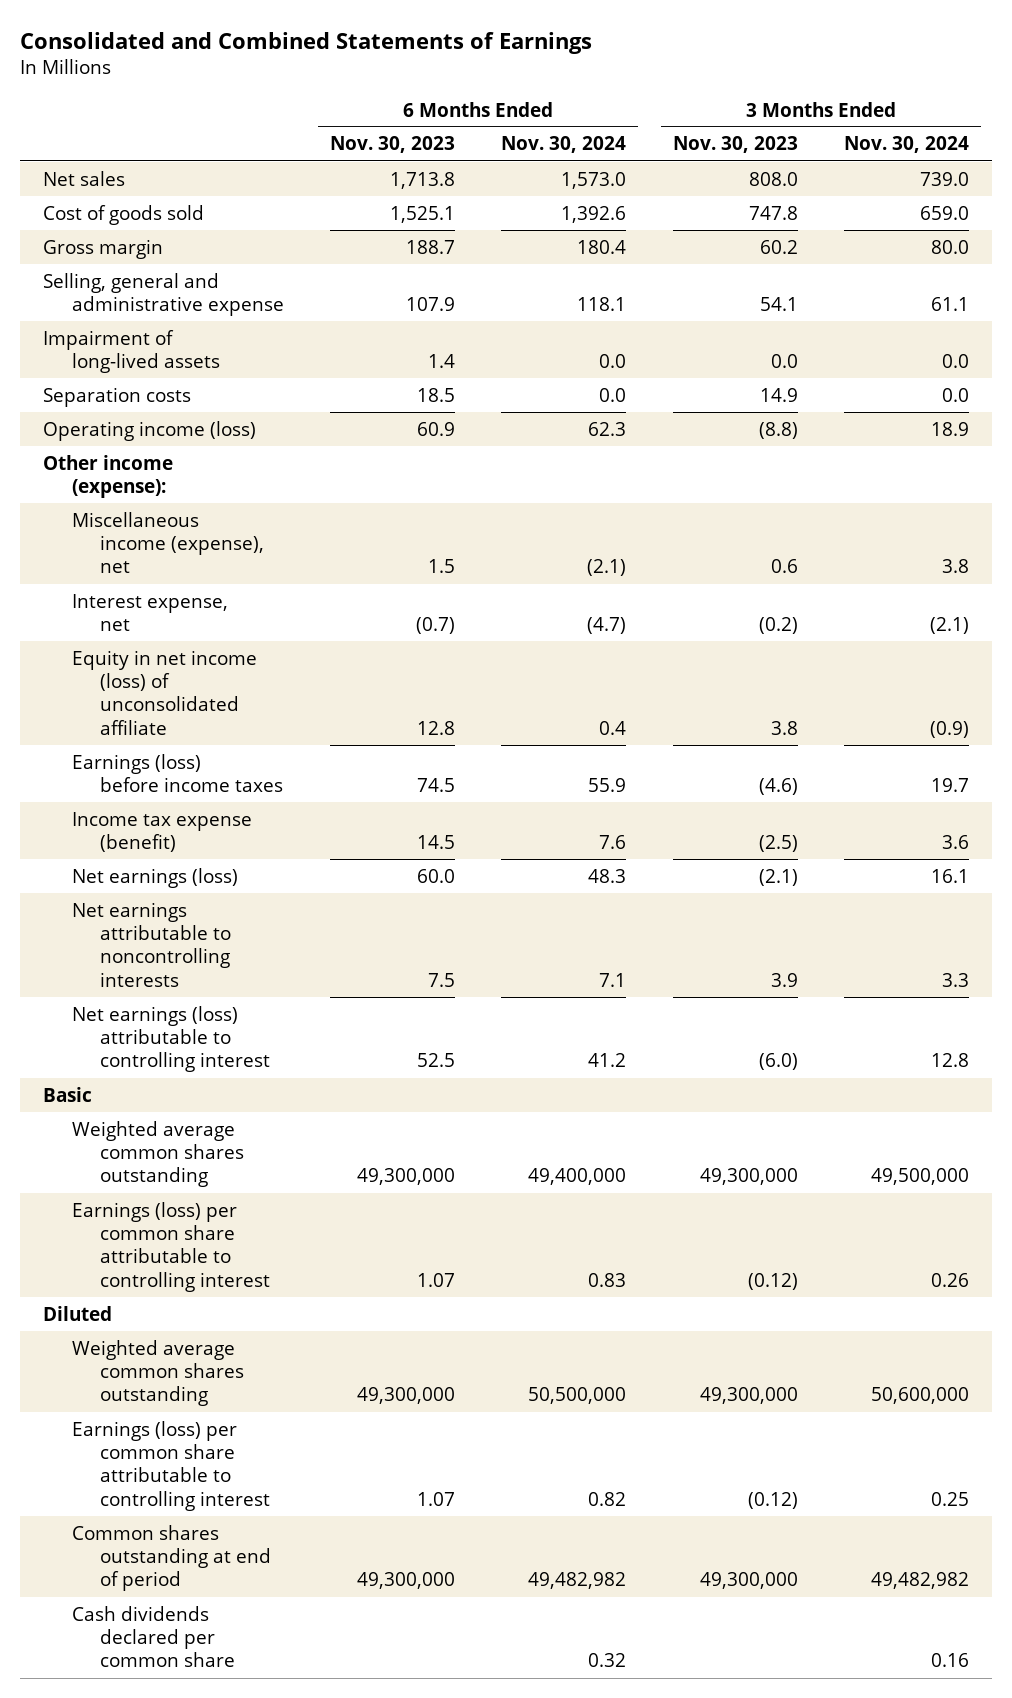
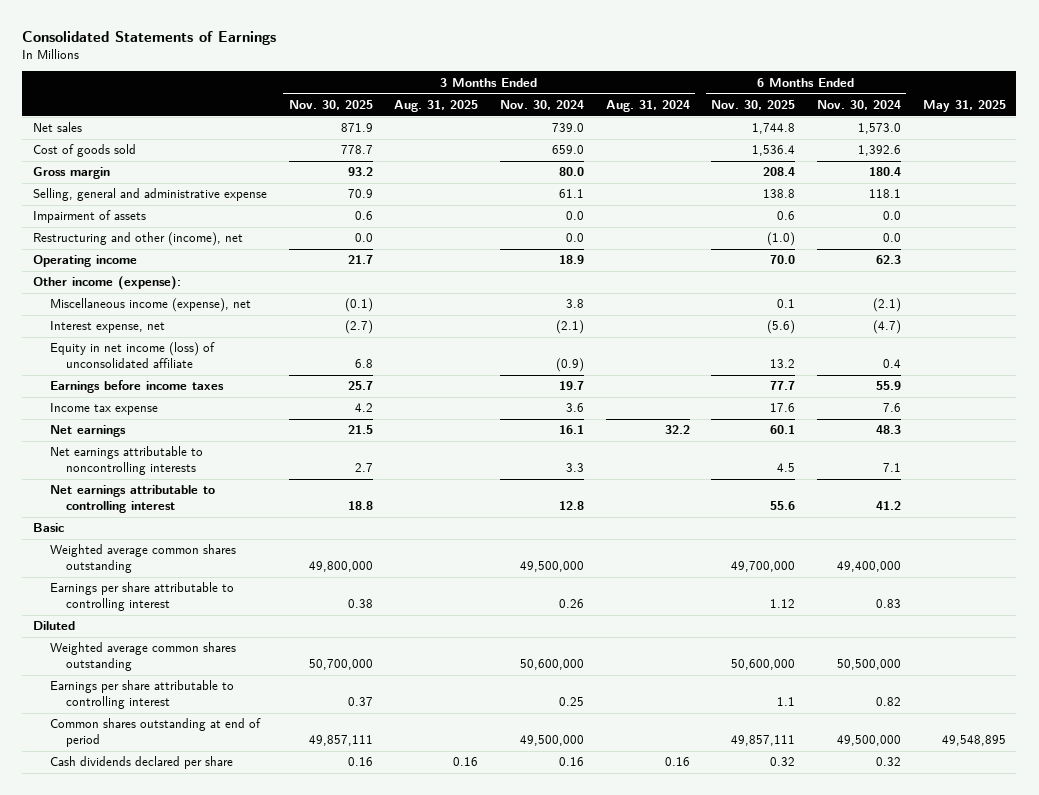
[19,31,592,54] Consolidated and Combined Statements of Earnings -> [22,30,277,45] Consolidated Statements of Earnings
[329,136,455,154] Nov. 30, 2023 -> none
[672,136,798,154] Nov. 30, 2023 -> none
none -> [288,99,373,110] Nov. 30, 2025
none -> [394,99,479,112] Aug. 31, 2025
none -> [605,99,690,112] Aug. 31, 2024
none -> [711,99,796,110] Nov. 30, 2025
none -> [922,99,1006,112] May 31, 2025
[42,386,191,407] Separation costs -> none
[42,329,220,374] Impairment of long-lived assets -> [33,210,147,224] Impairment of assets
none -> [33,232,244,247] Restructuring and other (income), net
[42,420,256,441] Operating income (loss) -> [33,255,138,268] Operating income
[71,753,284,793] Earnings (loss) before income taxes -> [49,380,224,394] Earnings before income taxes
[71,811,252,853] Income tax expense (benefit) -> [49,403,158,416] Income tax expense
[71,867,238,888] Net earnings (loss) -> [49,425,126,438] Net earnings
[71,1005,271,1073] Net earnings (loss) attributable to controlling interest -> [49,485,215,514] Net earnings attributable to controlling interest
[71,1201,271,1292] Earnings (loss) per common share attributable to controlling interest -> [49,582,234,612] Earnings per share attributable to controlling interest
[71,1420,271,1511] Earnings (loss) per common share attributable to controlling interest -> [49,680,234,710] Earnings per share attributable to controlling interest
[528,1572,627,1590] 49,482,982 -> [837,735,902,747] 49,500,000
[871,1572,970,1590] 49,482,982 -> [520,735,585,747] 49,500,000
[71,1605,236,1668] Cash dividends declared per common share -> [49,756,233,770] Cash dividends declared per share

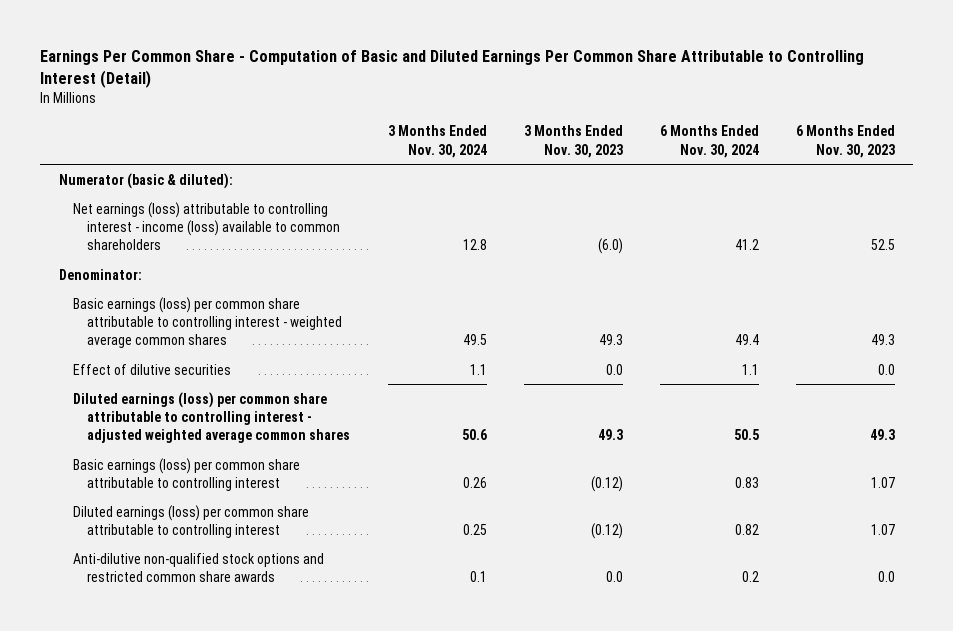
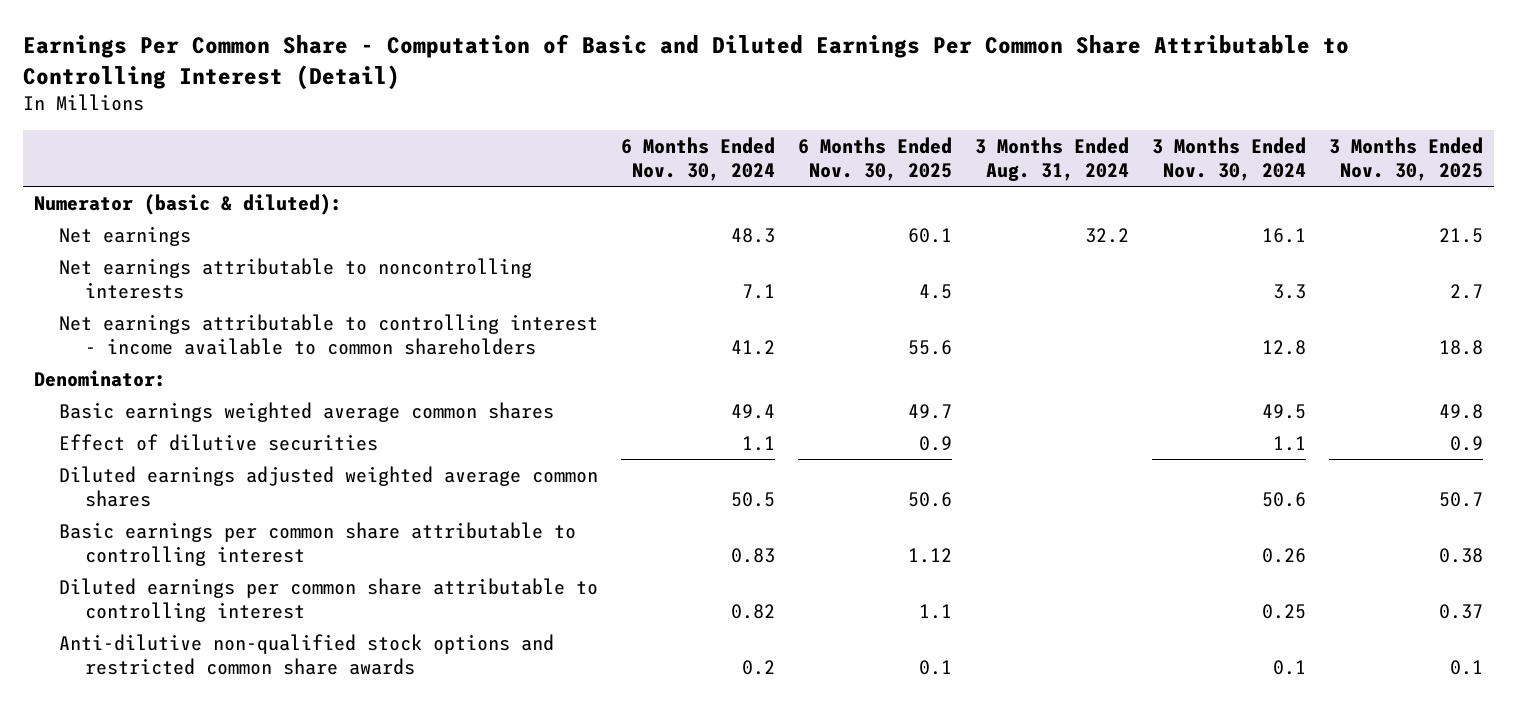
[523,125,623,158] 3 Months Ended Nov. 30, 2023 -> none
[795,125,895,158] 6 Months Ended Nov. 30, 2023 -> none
none -> [798,136,953,182] 6 Months Ended Nov. 30, 2025
none -> [974,136,1129,182] 3 Months Ended Aug. 31, 2024
none -> [1328,136,1483,182] 3 Months Ended Nov. 30, 2025
none -> [59,225,192,246] Net earnings
none -> [59,257,533,300] Net earnings attributable to noncontrolling interests
[72,201,341,251] Net earnings (loss) attributable to controlling interest - income (loss) available to common shareholders -> [59,313,599,356] Net earnings attributable to controlling interest - income available to common shareholders
[72,296,343,349] Basic earnings (loss) per common share attributable to controlling interest - weighted average common shares -> [59,401,555,422] Basic earnings weighted average common shares
[72,391,351,444] Diluted earnings (loss) per common share attributable to controlling interest - adjusted weighted average common shares -> [59,465,599,508] Diluted earnings adjusted weighted average common shares
[72,457,300,491] Basic earnings (loss) per common share attributable to controlling interest -> [59,521,577,567] Basic earnings per common share attributable to controlling interest
[72,504,309,538] Diluted earnings (loss) per common share attributable to controlling interest -> [59,577,599,623] Diluted earnings per common share attributable to controlling interest

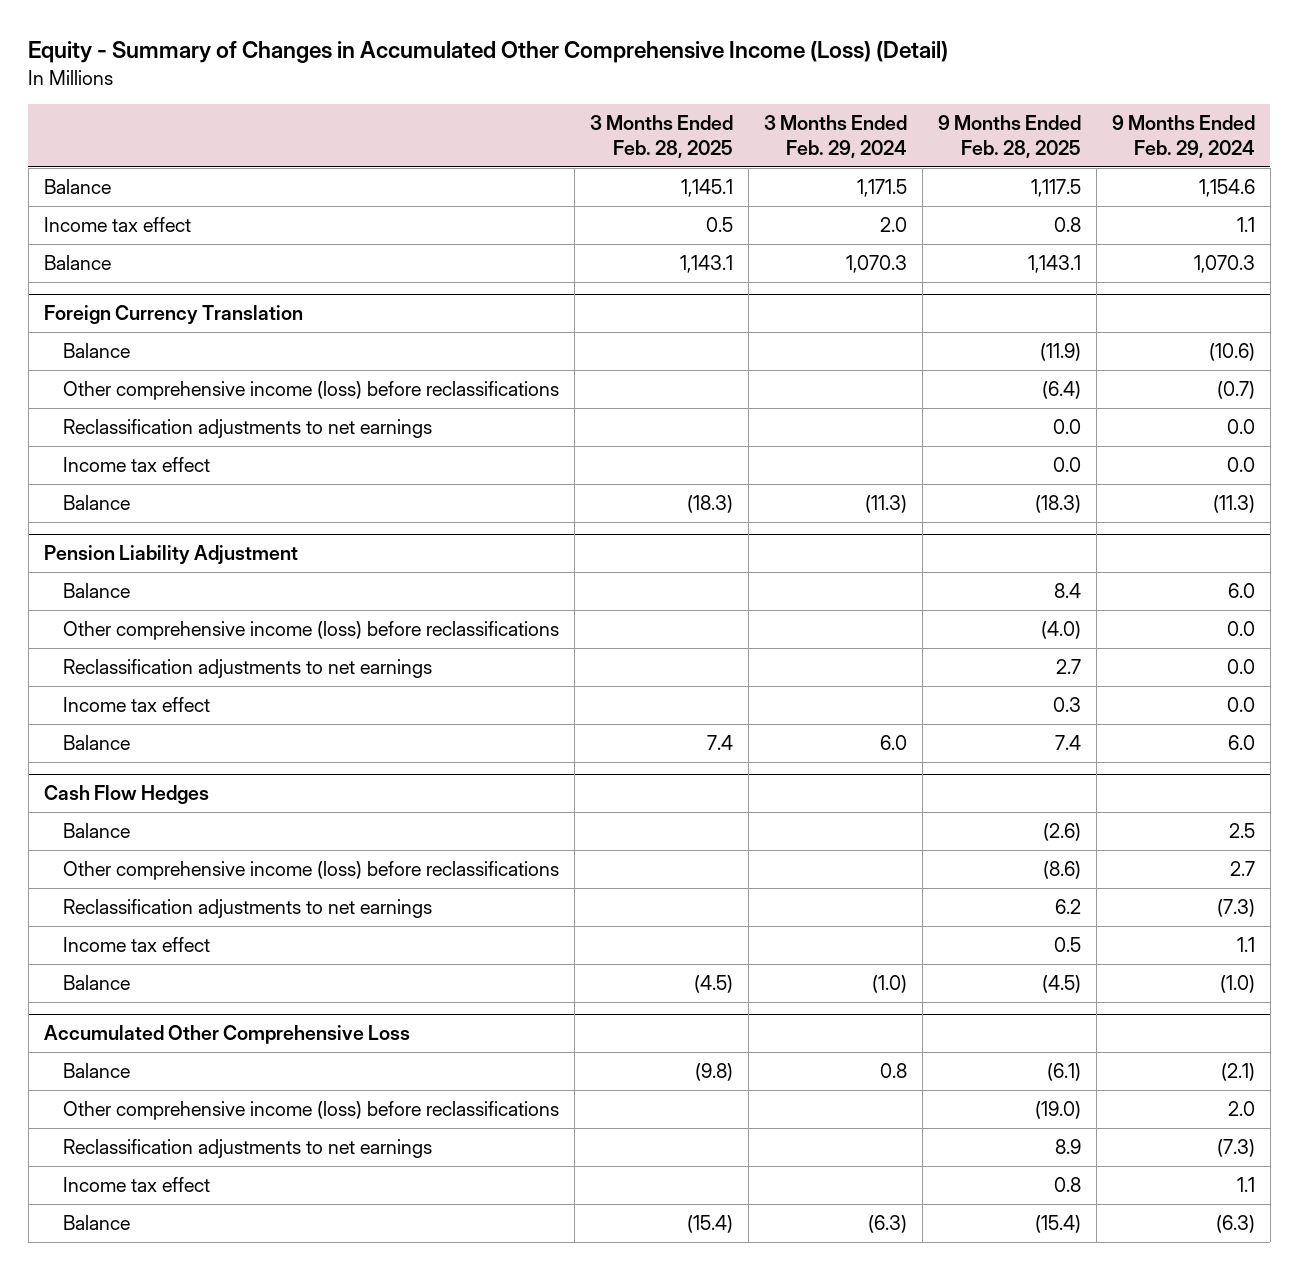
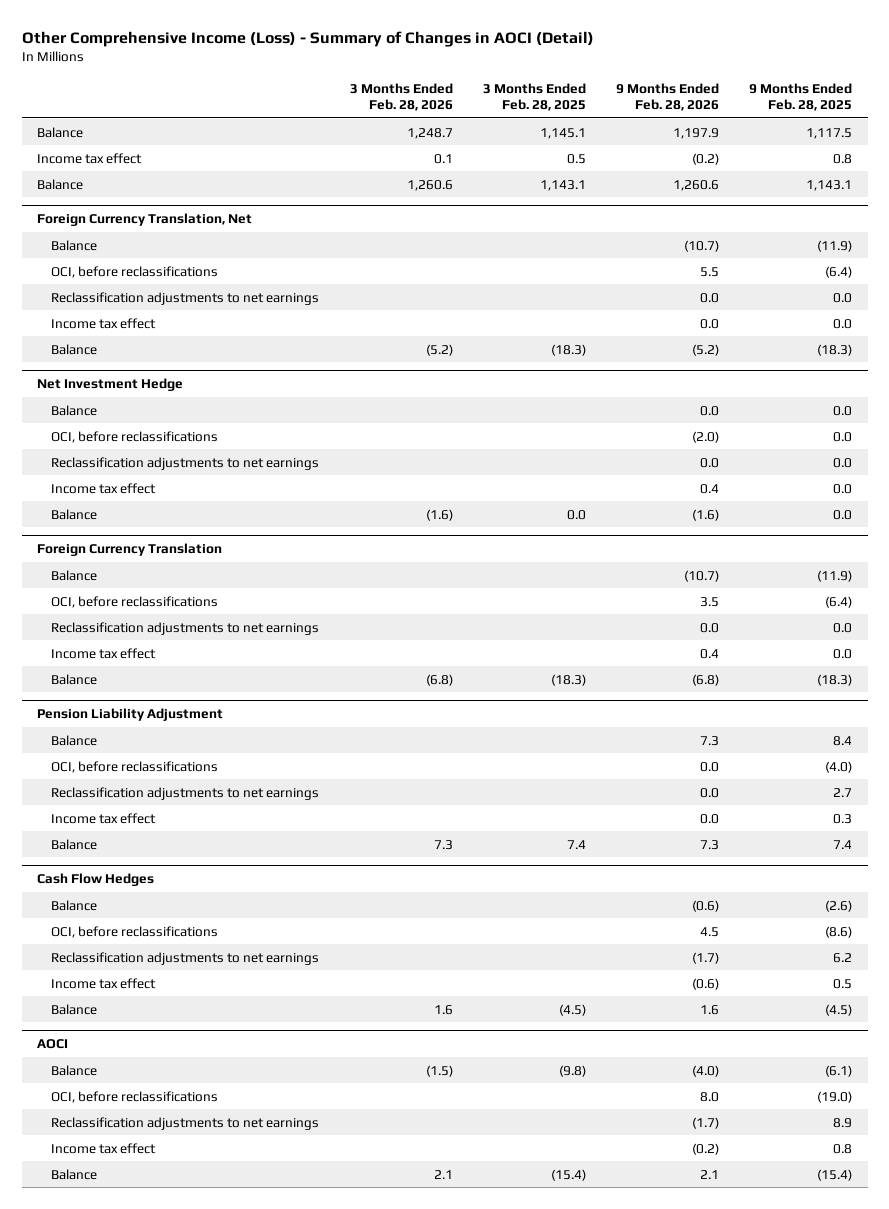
[28,41,949,64] Equity - Summary of Changes in Accumulated Other Comprehensive Income (Loss) (Detail) -> [21,30,594,47] Other Comprehensive Income (Loss) - Summary of Changes in AOCI (Detail)
[763,115,907,159] 3 Months Ended Feb. 29, 2024 -> none
[1111,115,1255,159] 9 Months Ended Feb. 29, 2024 -> none
none -> [349,82,453,112] 3 Months Ended Feb. 28, 2026
none -> [616,82,720,112] 9 Months Ended Feb. 28, 2026
none -> [36,212,252,226] Foreign Currency Translation, Net
none -> [51,239,98,251] Balance
none -> [51,265,219,278] OCI, before reclassifications
none -> [51,291,320,305] Reclassification adjustments to net earnings
none -> [51,317,157,329] Income tax effect
none -> [51,343,98,355] Balance
none -> [36,377,183,391] Net Investment Hedge
none -> [51,404,98,416] Balance
none -> [51,430,219,443] OCI, before reclassifications
none -> [51,456,320,470] Reclassification adjustments to net earnings
none -> [51,482,157,494] Income tax effect
none -> [51,508,98,520] Balance
[62,380,559,400] Other comprehensive income (loss) before reclassifications -> [51,595,219,608] OCI, before reclassifications
[62,620,559,640] Other comprehensive income (loss) before reclassifications -> [51,760,219,773] OCI, before reclassifications
[62,860,559,880] Other comprehensive income (loss) before reclassifications -> [51,925,219,938] OCI, before reclassifications
[43,1025,410,1045] Accumulated Other Comprehensive Loss -> [36,1038,68,1049] AOCI
[62,1100,559,1120] Other comprehensive income (loss) before reclassifications -> [51,1090,219,1103] OCI, before reclassifications

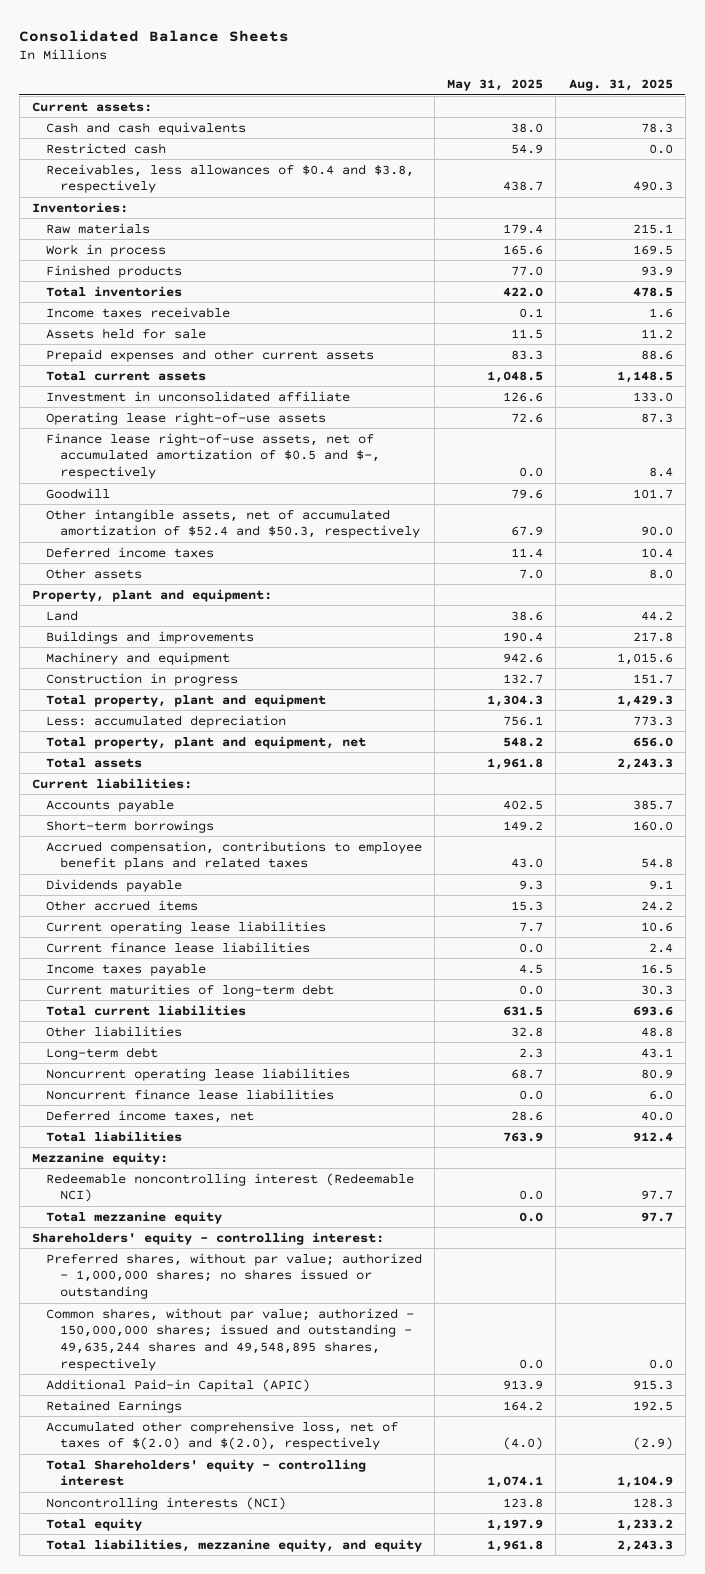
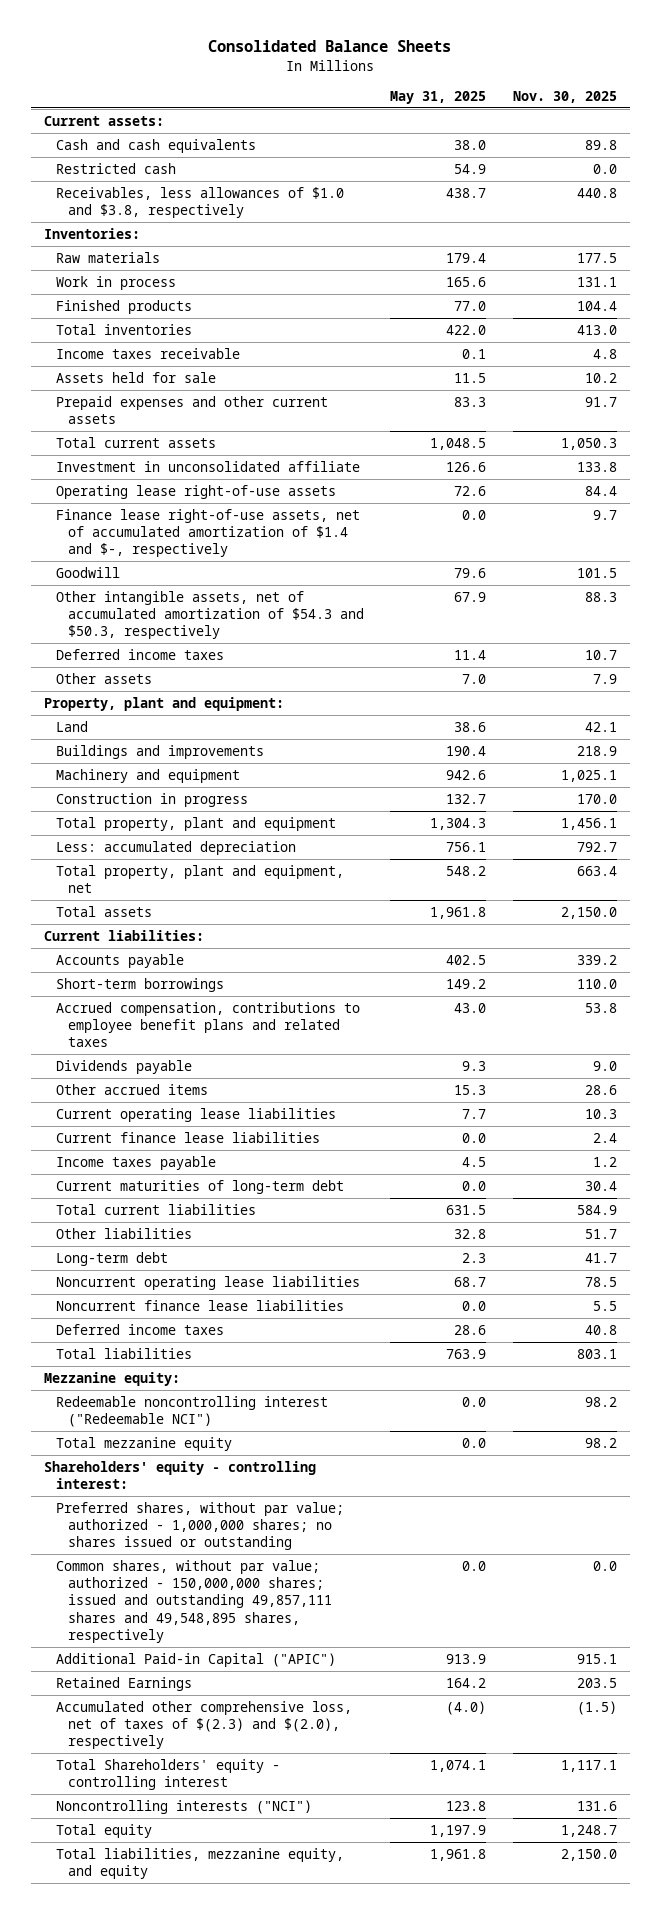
[568,78,673,91] Aug. 31, 2025 -> none
none -> [512,90,617,103] Nov. 30, 2025
[45,163,414,194] Receivables, less allowances of $0.4 and $3.8, respectively -> [56,186,345,218] Receivables, less allowances of $1.0 and $3.8, respectively
[45,432,380,480] Finance lease right-of-use assets, net of accumulated amortization of $0.5 and $-, respectively -> [56,508,361,558] Finance lease right-of-use assets, net of accumulated amortization of $1.4 and $-, respectively
[45,508,420,539] Other intangible assets, net of accumulated amortization of $52.4 and $50.3, respectively -> [56,590,365,640] Other intangible assets, net of accumulated amortization of $54.3 and $50.3, respectively
[45,1109,254,1123] Deferred income taxes, net -> [56,1323,225,1335] Deferred income taxes
[45,1172,414,1203] Redeemable noncontrolling interest (Redeemable NCI) -> [56,1395,329,1427] Redeemable noncontrolling interest ("Redeemable NCI")
[45,1307,414,1371] Common shares, without par value; authorized - 150,000,000 shares; issued and outstanding - 49,635,244 shares and 49,548,895 shares, respectively -> [56,1559,333,1643] Common shares, without par value; authorized - 150,000,000 shares; issued and outstanding 49,857,111 shares and 49,548,895 shares, respectively
[45,1378,310,1392] Additional Paid-in Capital (APIC) -> [56,1652,337,1667] Additional Paid-in Capital ("APIC")
[45,1420,398,1451] Accumulated other comprehensive loss, net of taxes of $(2.0) and $(2.0), respectively -> [56,1700,353,1750] Accumulated other comprehensive loss, net of taxes of $(2.3) and $(2.0), respectively
[45,1496,286,1510] Noncontrolling interests (NCI) -> [56,1799,313,1814] Noncontrolling interests ("NCI")

